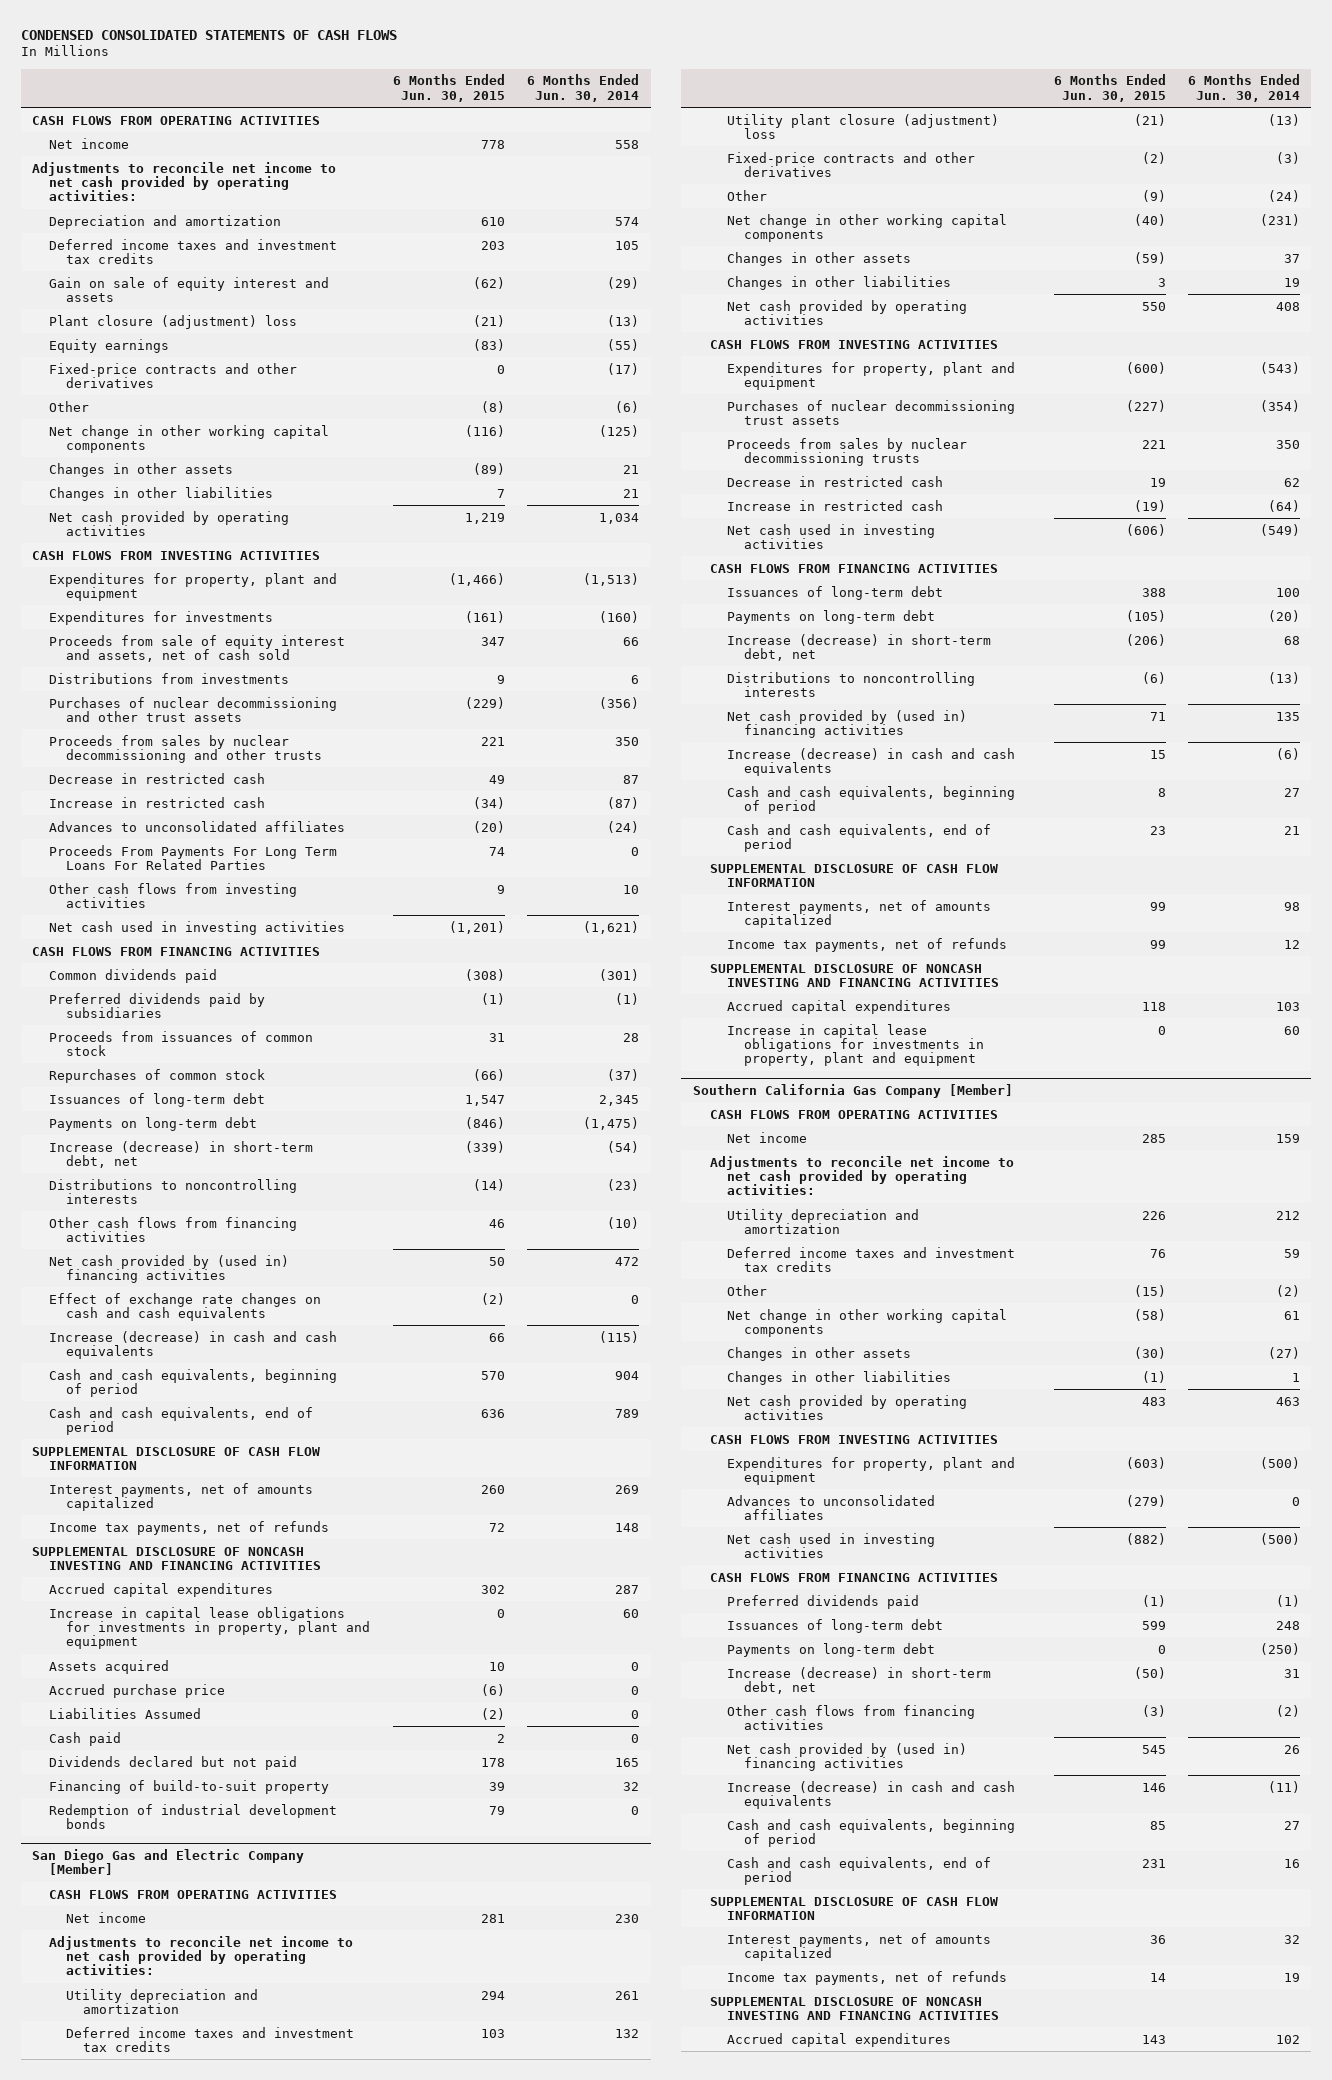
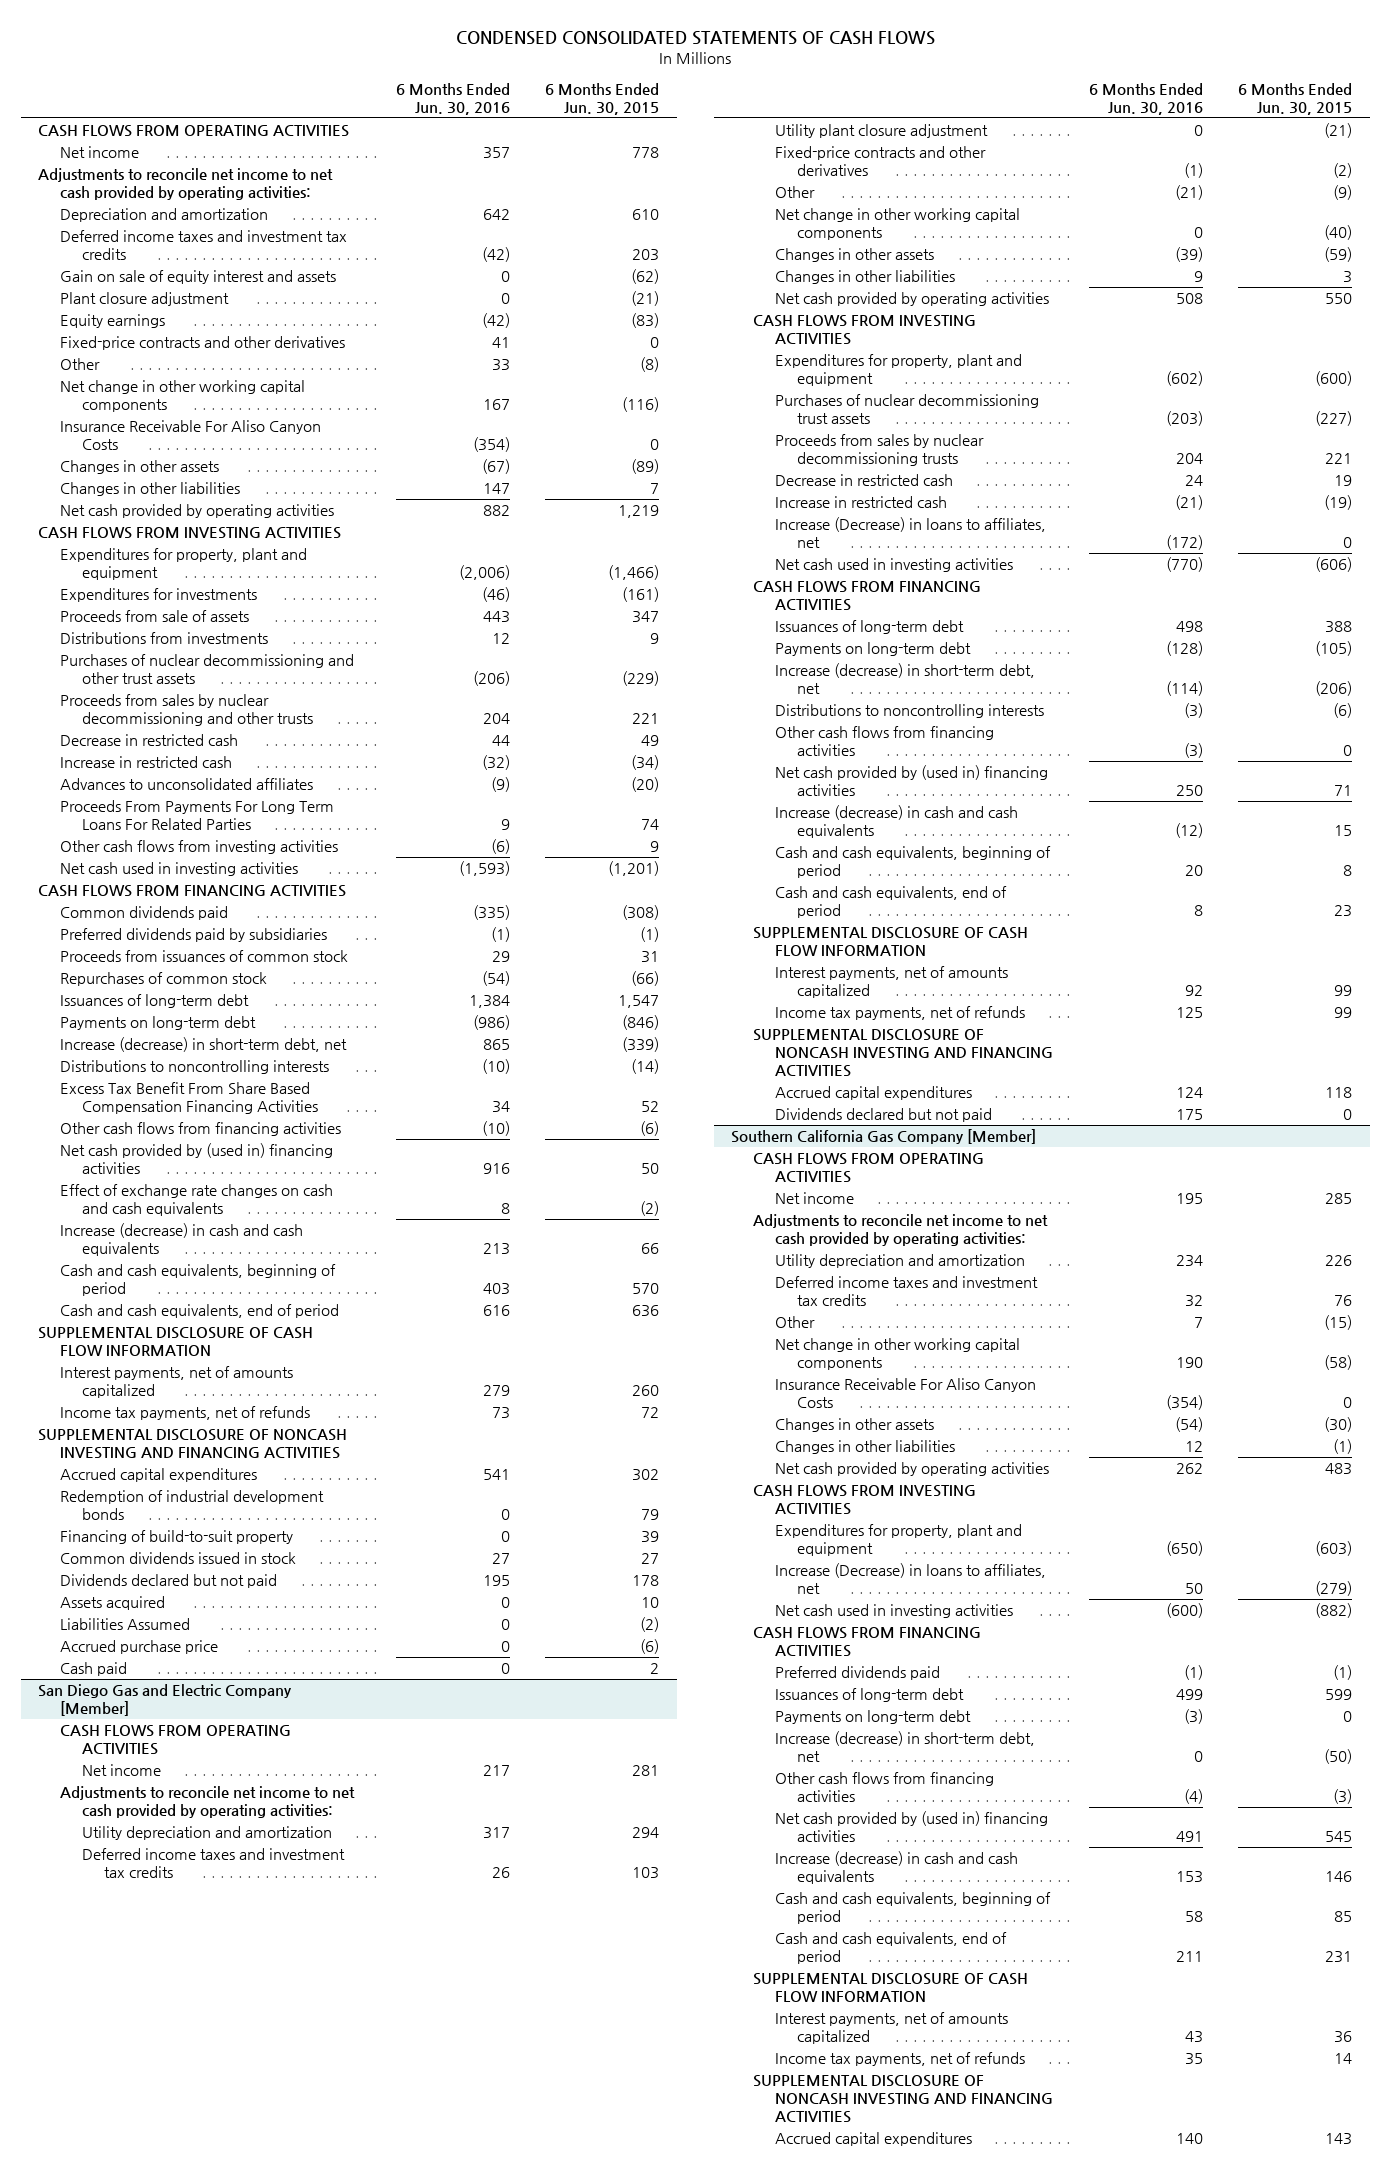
[527,74,640,102] 6 Months Ended Jun. 30, 2014 -> none
none -> [395,82,510,115] 6 Months Ended Jun. 30, 2016
[48,314,297,329] Plant closure (adjustment) loss -> [60,292,230,307] Plant closure adjustment
none -> [60,420,322,451] Insurance Receivable For Aliso Canyon Costs
[48,634,345,662] Proceeds from sale of equity interest and assets, net of cash sold -> [60,610,250,623] Proceeds from sale of assets
none -> [60,1082,319,1115] Excess Tax Benefit From Share Based Compensation Financing Activities
[488,1218,505,1228] 46 -> [640,1121,660,1137] (6)
[48,1606,371,1650] Increase in capital lease obligations for investments in property, plant and equipment -> none
[48,1803,337,1829] Redemption of industrial development bonds -> [60,1490,325,1521] Redemption of industrial development bonds
[48,1779,329,1794] Financing of build-to-suit property -> [60,1530,294,1545] Financing of build-to-suit property
none -> [60,1552,297,1565] Common dividends issued in stock
[48,1755,297,1770] Dividends declared but not paid -> [60,1574,278,1589] Dividends declared but not paid
[48,1683,225,1698] Accrued purchase price -> [60,1640,219,1655] Accrued purchase price
[726,113,999,139] Utility plant closure (adjustment) loss -> [775,124,989,139] Utility plant closure adjustment
none -> [775,517,1047,549] Increase (Decrease) in loans to affiliates, net
none -> [775,726,995,757] Other cash flows from financing activities
[726,1023,985,1067] Increase in capital lease obligations for investments in property, plant and equipment -> none
none -> [775,1108,993,1123] Dividends declared but not paid
none -> [775,1378,1037,1409] Insurance Receivable For Aliso Canyon Costs
[726,1494,935,1520] Advances to unconsolidated affiliates -> [775,1563,1047,1595] Increase (Decrease) in loans to affiliates, net

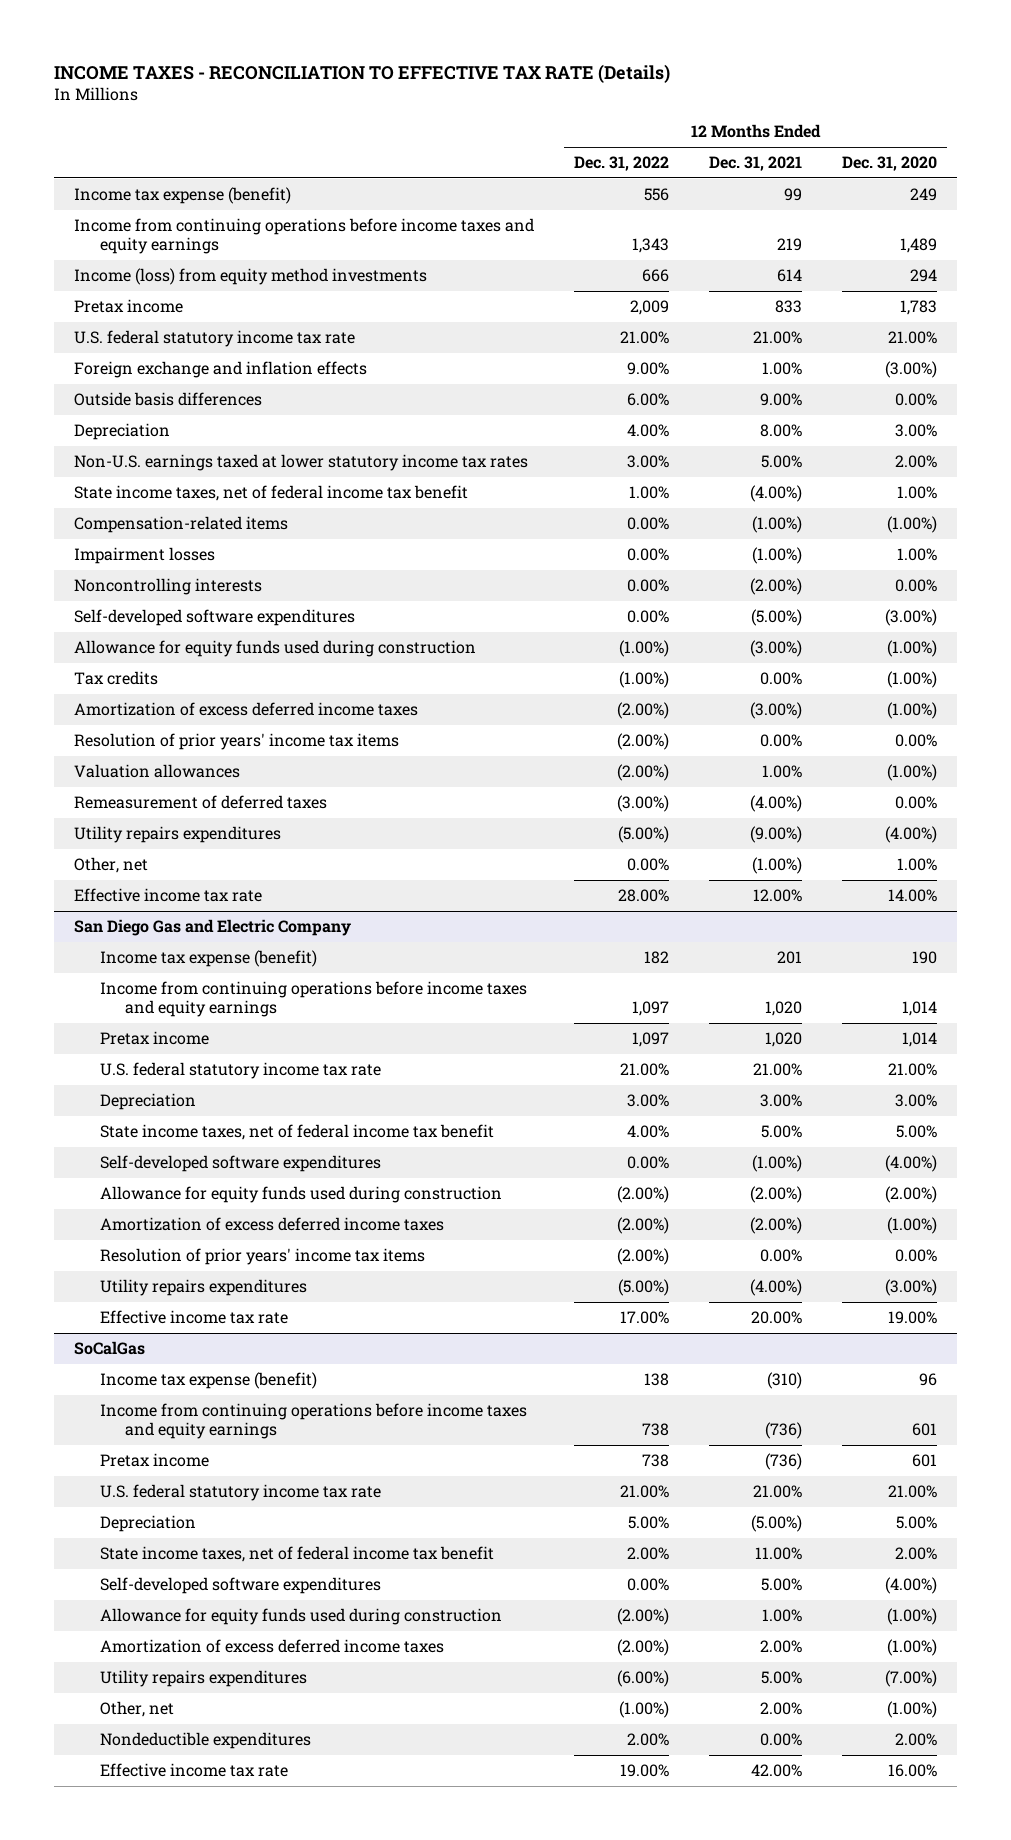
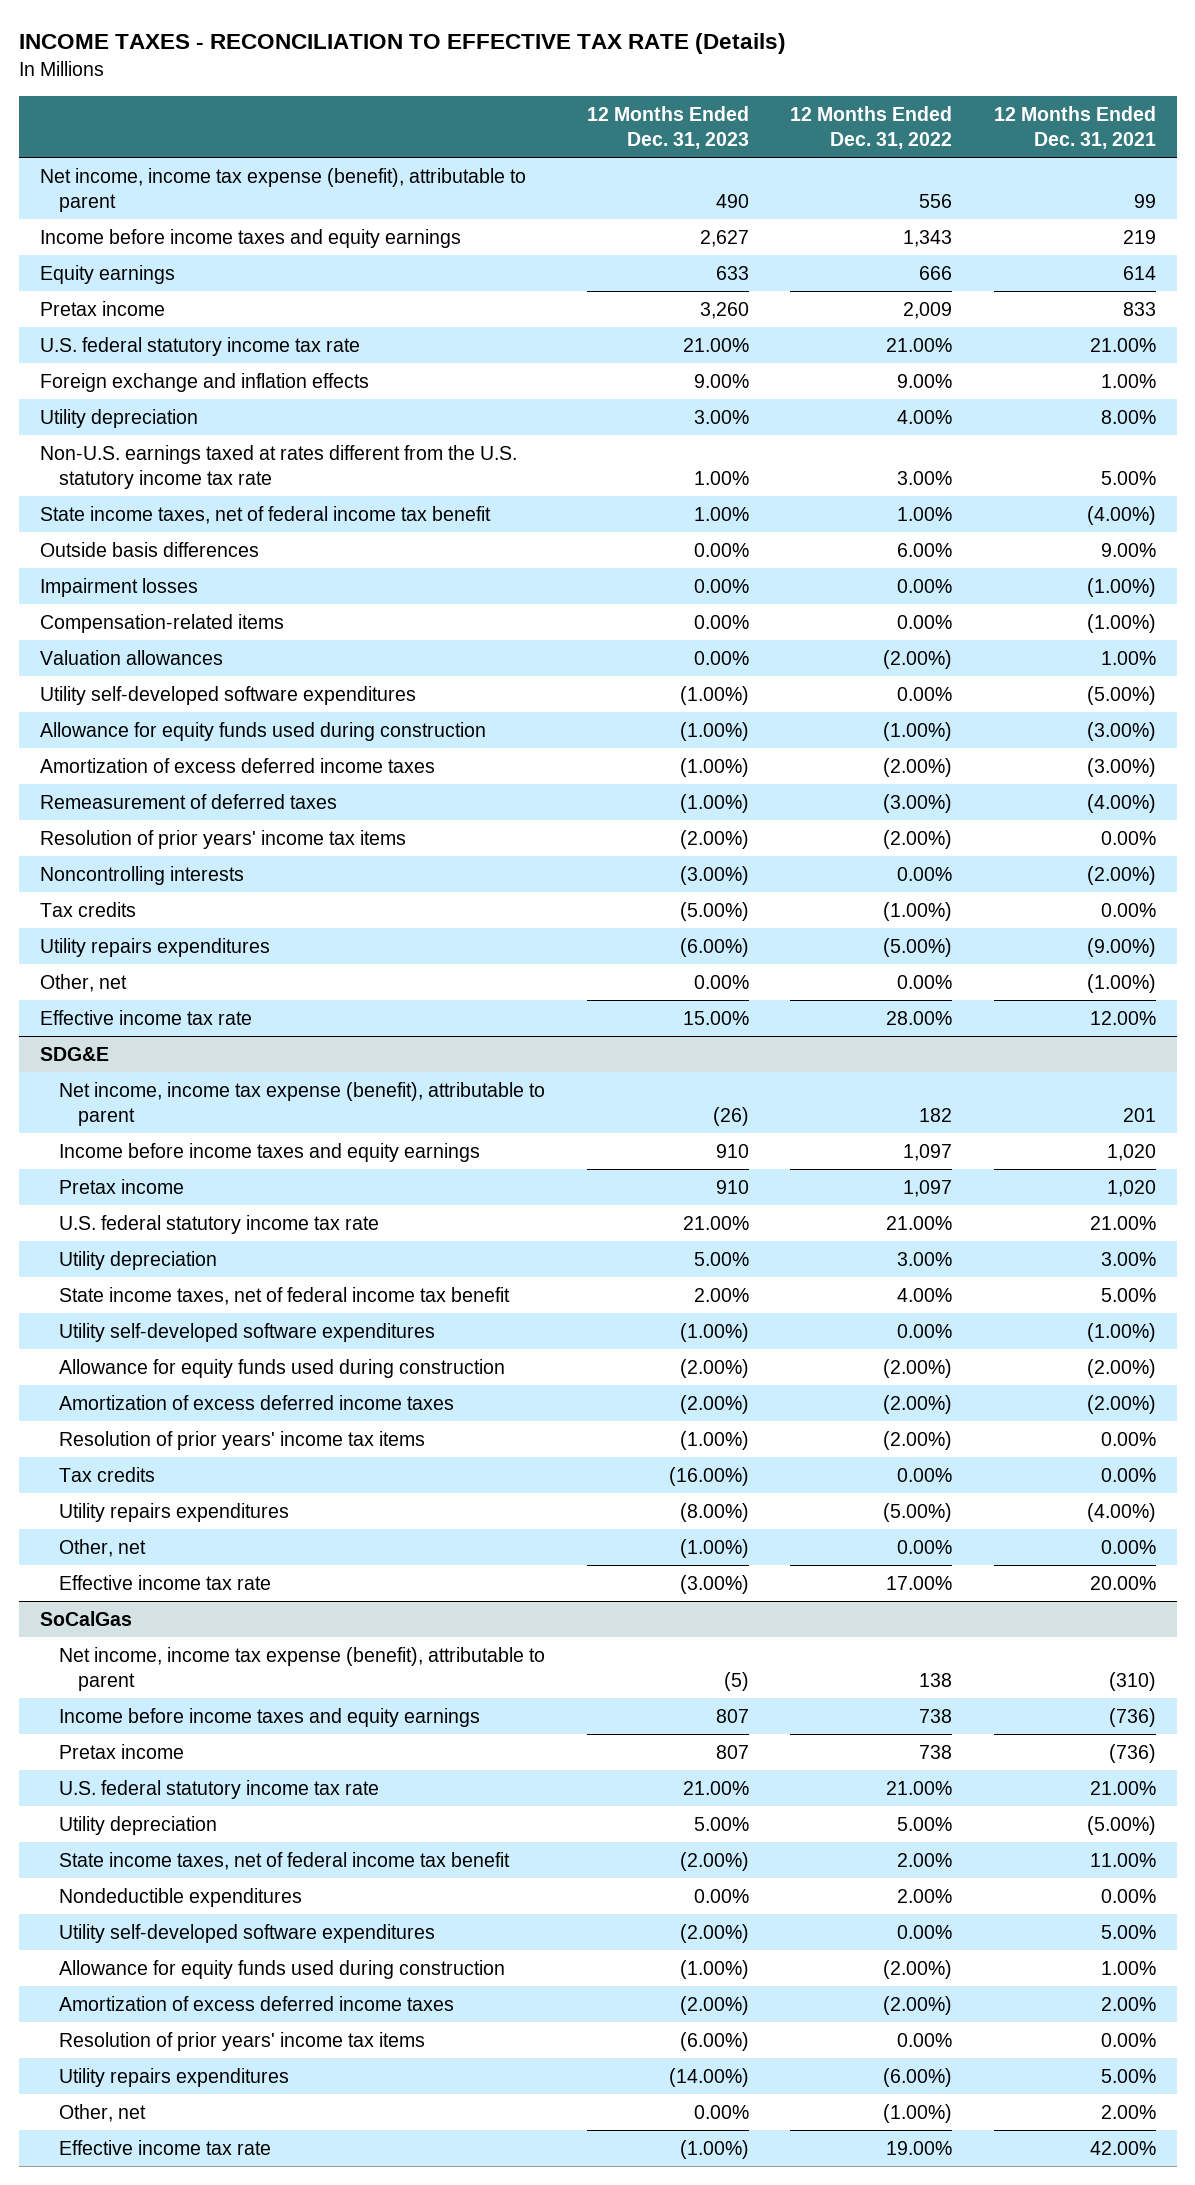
[842,156,938,172] Dec. 31, 2020 -> none
none -> [586,105,749,149] 12 Months Ended Dec. 31, 2023
[74,187,292,205] Income tax expense (benefit) -> [39,167,526,213] Net income, income tax expense (benefit), attributable to parent
[74,218,535,255] Income from continuing operations before income taxes and equity earnings -> [39,228,461,248] Income before income taxes and equity earnings
[74,268,428,286] Income (loss) from equity method investments -> [39,264,175,284] Equity earnings
[74,423,171,441] Depreciation -> [39,408,198,428] Utility depreciation
[74,454,529,472] Non-U.S. earnings taxed at lower statutory income tax rates -> [39,444,517,490] Non-U.S. earnings taxed at rates different from the U.S. statutory income tax rate
[74,392,263,407] Outside basis differences -> [39,541,259,557] Outside basis differences
[74,516,289,534] Compensation-related items -> [39,613,284,633] Compensation-related items
[74,764,241,779] Valuation allowances -> [39,649,223,665] Valuation allowances
[74,609,356,627] Self-developed software expenditures -> [39,685,416,705] Utility self-developed software expenditures
[74,733,400,751] Resolution of prior years' income tax items -> [39,829,406,849] Resolution of prior years' income tax items
[74,578,263,596] Noncontrolling interests -> [39,865,244,885] Noncontrolling interests
[74,671,159,686] Tax credits -> [39,901,136,917] Tax credits
[74,919,352,937] San Diego Gas and Electric Company -> [39,1046,109,1061] SDG&E
[99,950,317,968] Income tax expense (benefit) -> [58,1081,545,1127] Net income, income tax expense (benefit), attributable to parent
[99,981,527,1018] Income from continuing operations before income taxes and equity earnings -> [58,1142,480,1162] Income before income taxes and equity earnings
[99,1093,196,1111] Depreciation -> [58,1250,217,1270] Utility depreciation
[99,1155,381,1173] Self-developed software expenditures -> [58,1322,435,1342] Utility self-developed software expenditures
none -> [58,1466,155,1482] Tax credits
none -> [58,1538,146,1557] Other, net
[99,1372,317,1390] Income tax expense (benefit) -> [58,1646,545,1692] Net income, income tax expense (benefit), attributable to parent
[99,1403,527,1440] Income from continuing operations before income taxes and equity earnings -> [58,1707,480,1727] Income before income taxes and equity earnings
[99,1515,196,1533] Depreciation -> [58,1815,217,1835] Utility depreciation
[99,1732,311,1750] Nondeductible expenditures -> [58,1887,302,1907] Nondeductible expenditures
[99,1577,381,1595] Self-developed software expenditures -> [58,1923,435,1943] Utility self-developed software expenditures
none -> [58,2031,425,2051] Resolution of prior years' income tax items

